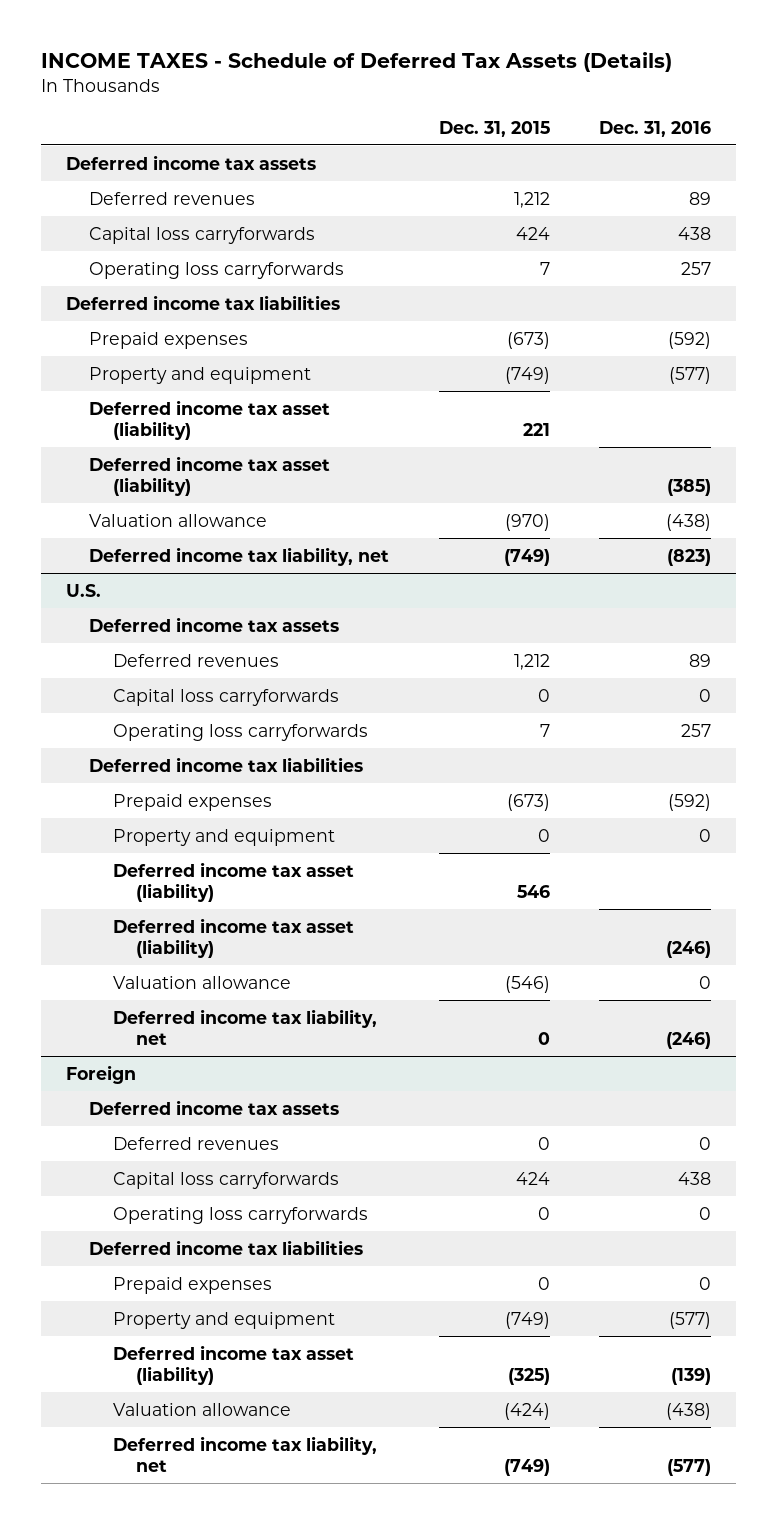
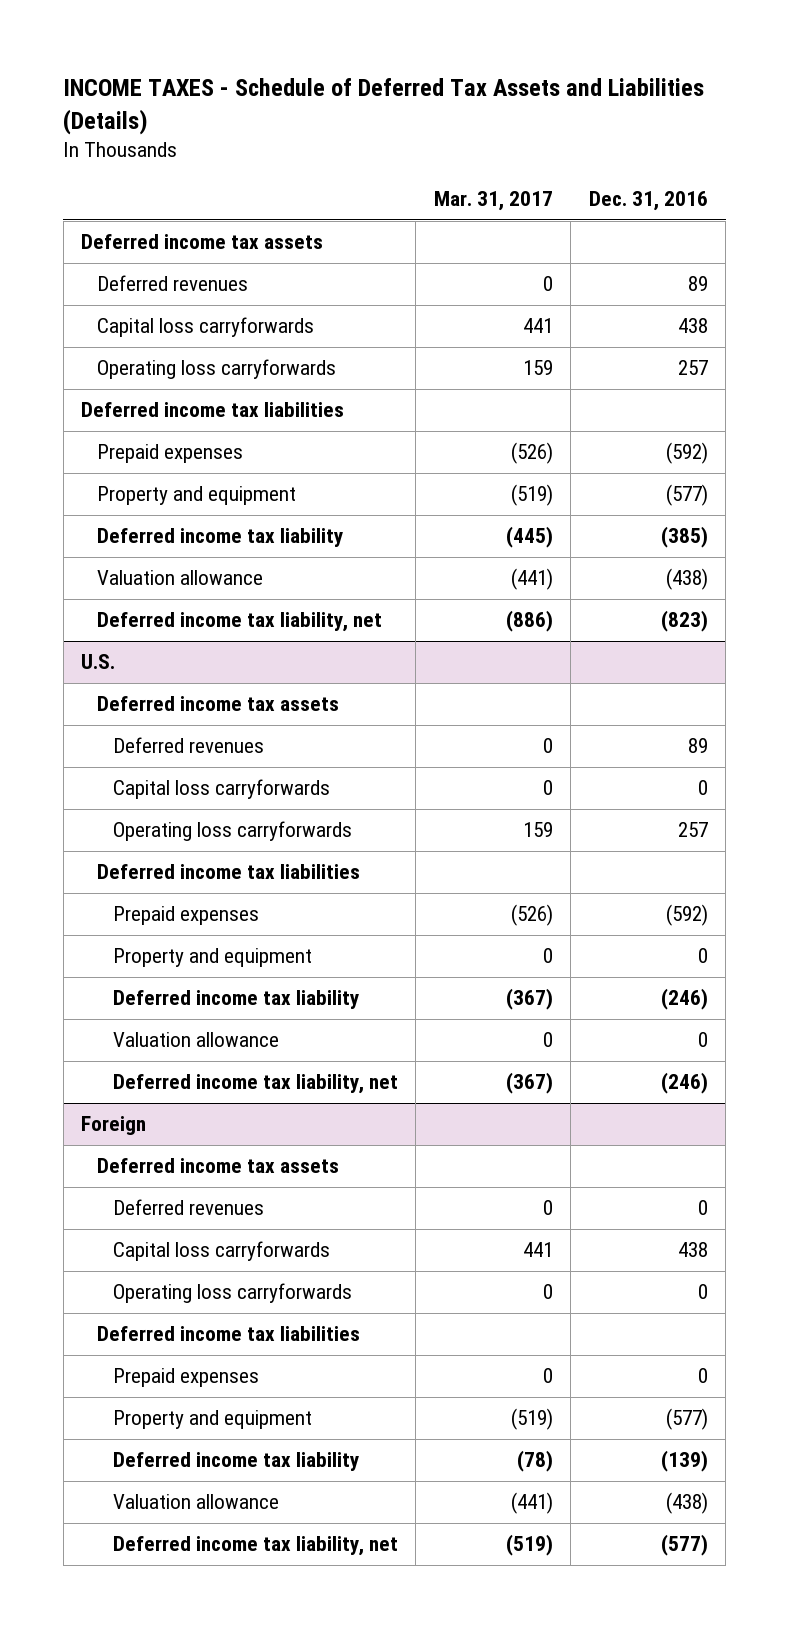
[40,52,672,73] INCOME TAXES - Schedule of Deferred Tax Assets (Details) -> [63,77,705,135] INCOME TAXES - Schedule of Deferred Tax Assets and Liabilities (Details)
[438,120,550,137] Dec. 31, 2015 -> none
none -> [433,191,553,212] Mar. 31, 2017
[89,399,331,440] Deferred income tax asset (liability) -> none
[89,455,331,496] Deferred income tax asset (liability) -> [96,528,343,548] Deferred income tax liability
[112,861,354,902] Deferred income tax asset (liability) -> none
[112,917,354,958] Deferred income tax asset (liability) -> [112,990,359,1010] Deferred income tax liability
[112,1344,354,1385] Deferred income tax asset (liability) -> [112,1452,359,1472] Deferred income tax liability

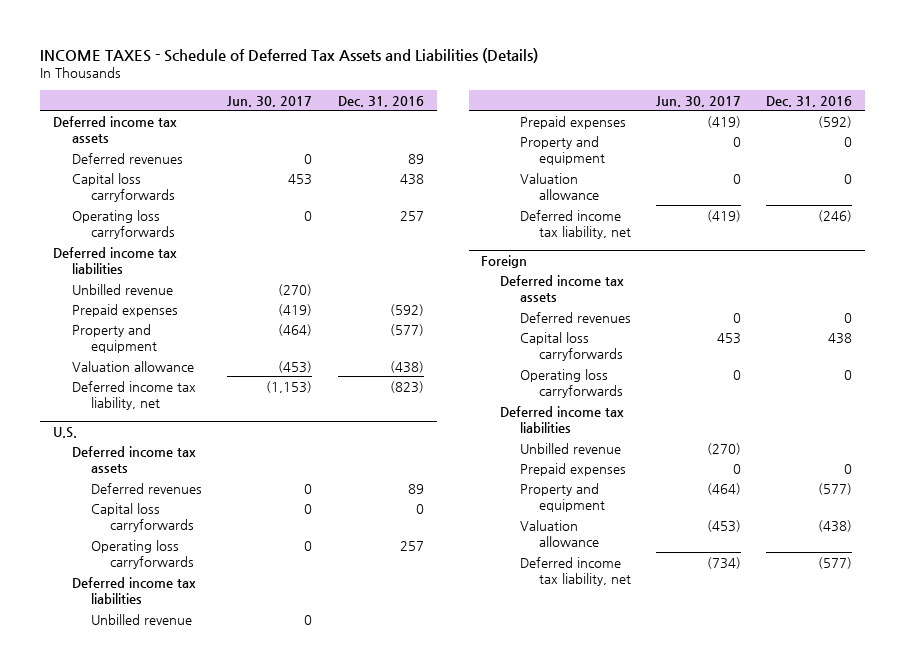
[433,191,553,212] Mar. 31, 2017 -> none
none -> [227,95,313,107] Jun. 30, 2017
none -> [71,283,173,295] Unbilled revenue
[96,528,343,548] Deferred income tax liability -> none
none -> [90,613,192,625] Unbilled revenue
[112,990,359,1010] Deferred income tax liability -> none
none -> [519,442,621,454] Unbilled revenue
[112,1452,359,1472] Deferred income tax liability -> none

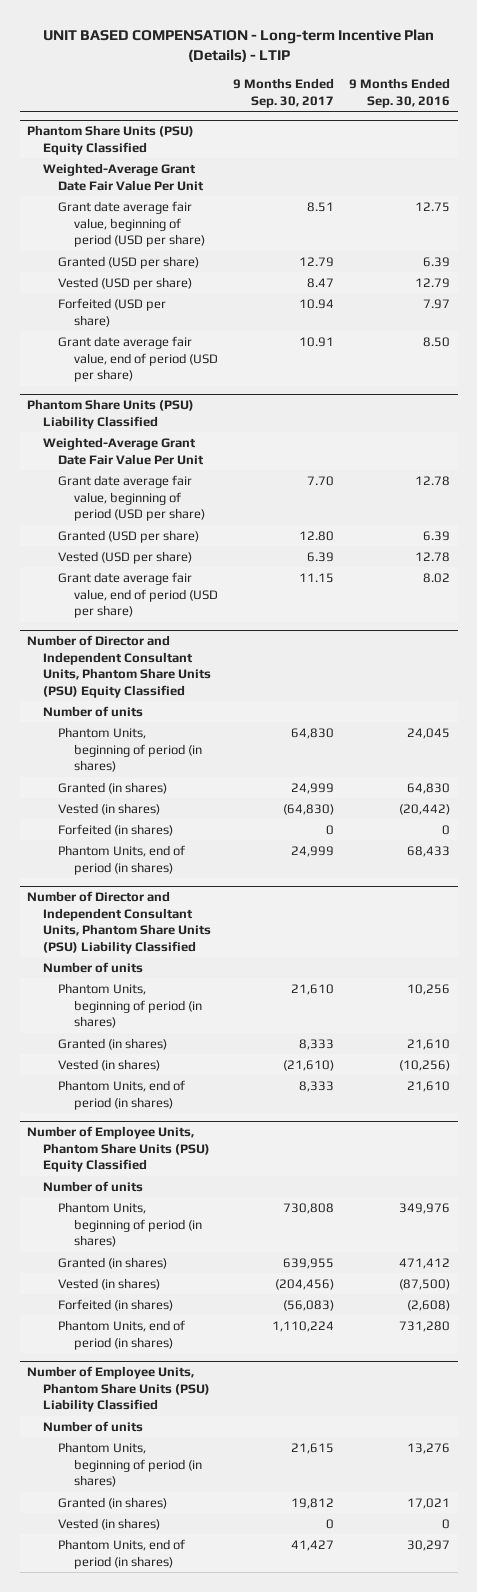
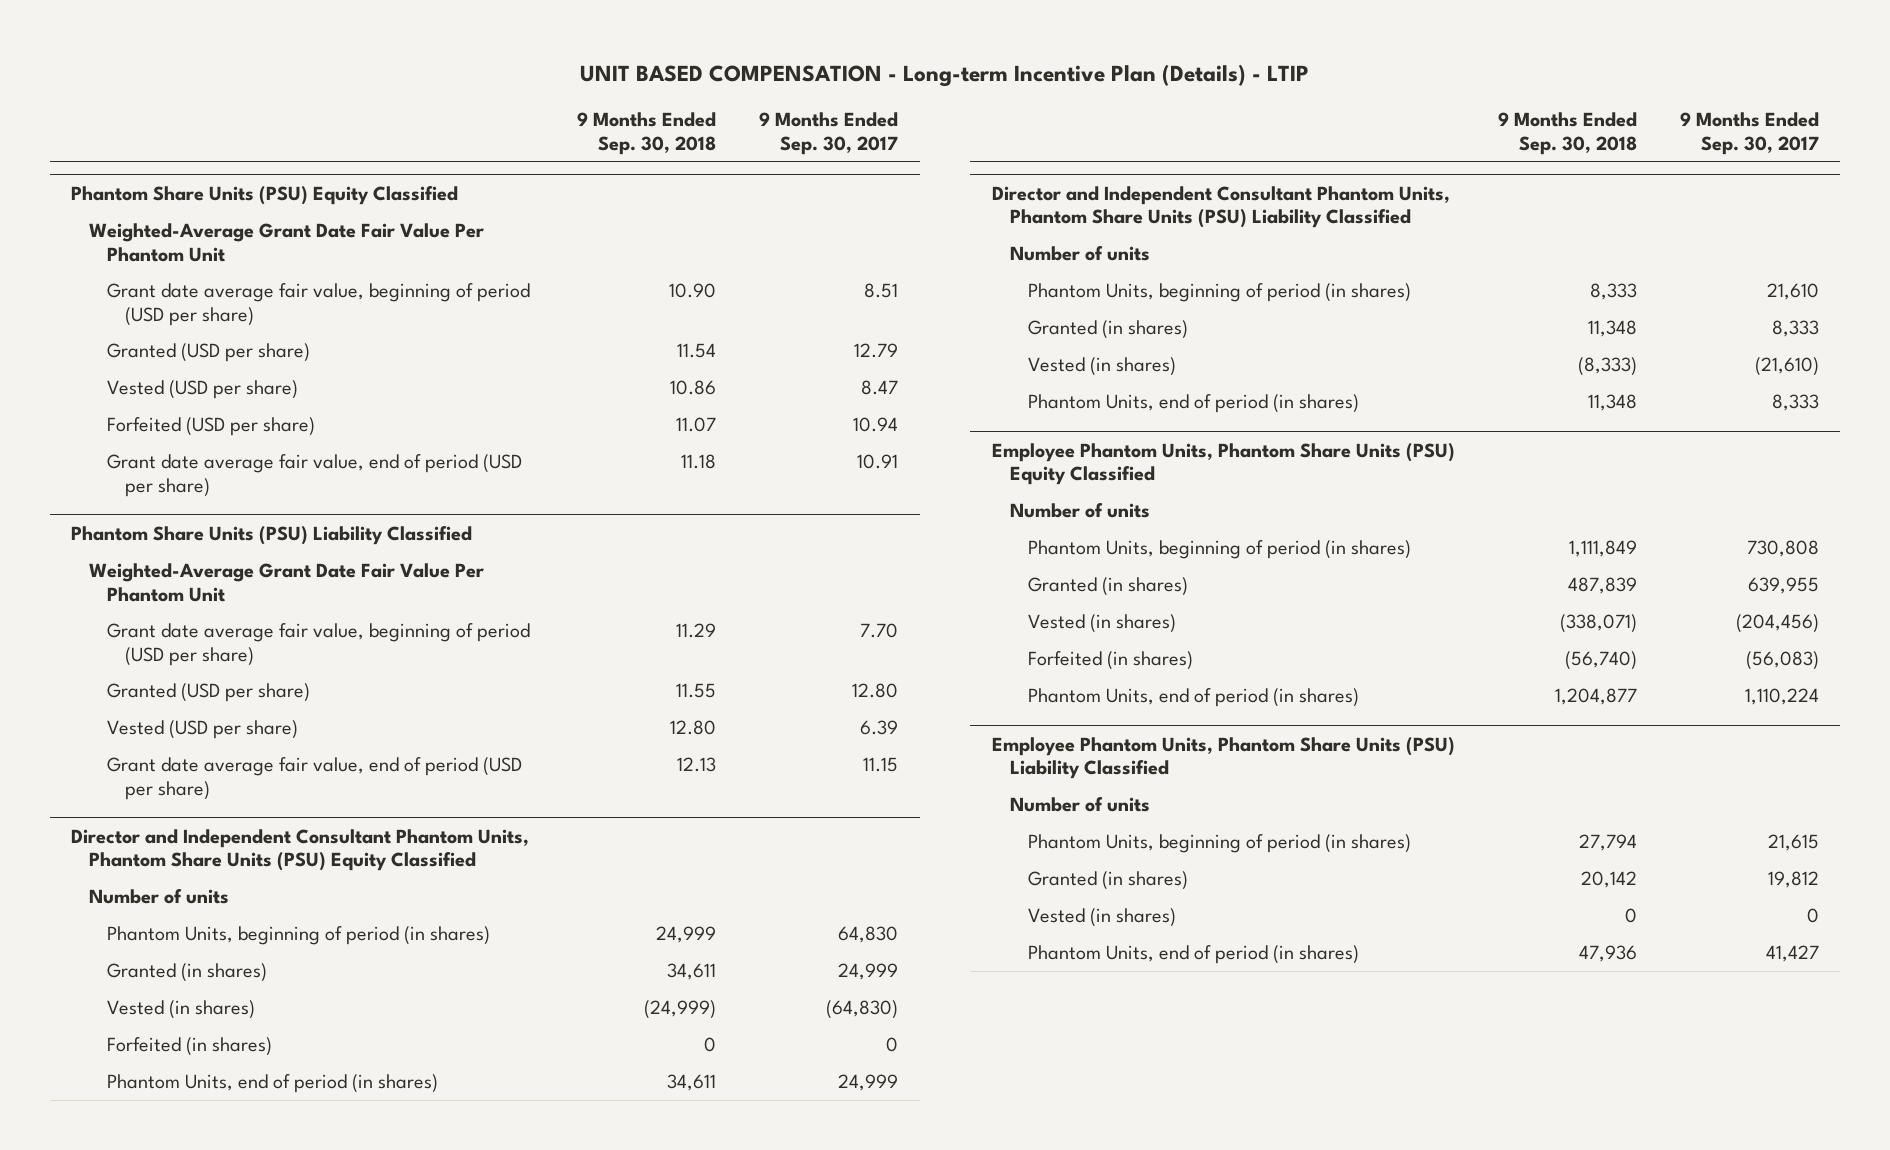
[349,78,451,109] 9 Months Ended Sep. 30, 2016 -> none
none -> [577,112,717,155] 9 Months Ended Sep. 30, 2018
[42,162,205,191] Weighted-Average Grant Date Fair Value Per Unit -> [89,223,485,262] Weighted-Average Grant Date Fair Value Per Phantom Unit
[42,436,205,465] Weighted-Average Grant Date Fair Value Per Unit -> [89,563,485,602] Weighted-Average Grant Date Fair Value Per Phantom Unit
[27,635,211,698] Number of Director and Independent Consultant Units, Phantom Share Units (PSU) Equity Classified -> [71,828,530,872] Director and Independent Consultant Phantom Units, Phantom Share Units (PSU) Equity Classified
[27,891,211,954] Number of Director and Independent Consultant Units, Phantom Share Units (PSU) Liability Classified -> [991,185,1450,229] Director and Independent Consultant Phantom Units, Phantom Share Units (PSU) Liability Classified
[27,1126,210,1173] Number of Employee Units, Phantom Share Units (PSU) Equity Classified -> [991,442,1455,486] Employee Phantom Units, Phantom Share Units (PSU) Equity Classified
[27,1366,210,1413] Number of Employee Units, Phantom Share Units (PSU) Liability Classified -> [991,736,1455,780] Employee Phantom Units, Phantom Share Units (PSU) Liability Classified

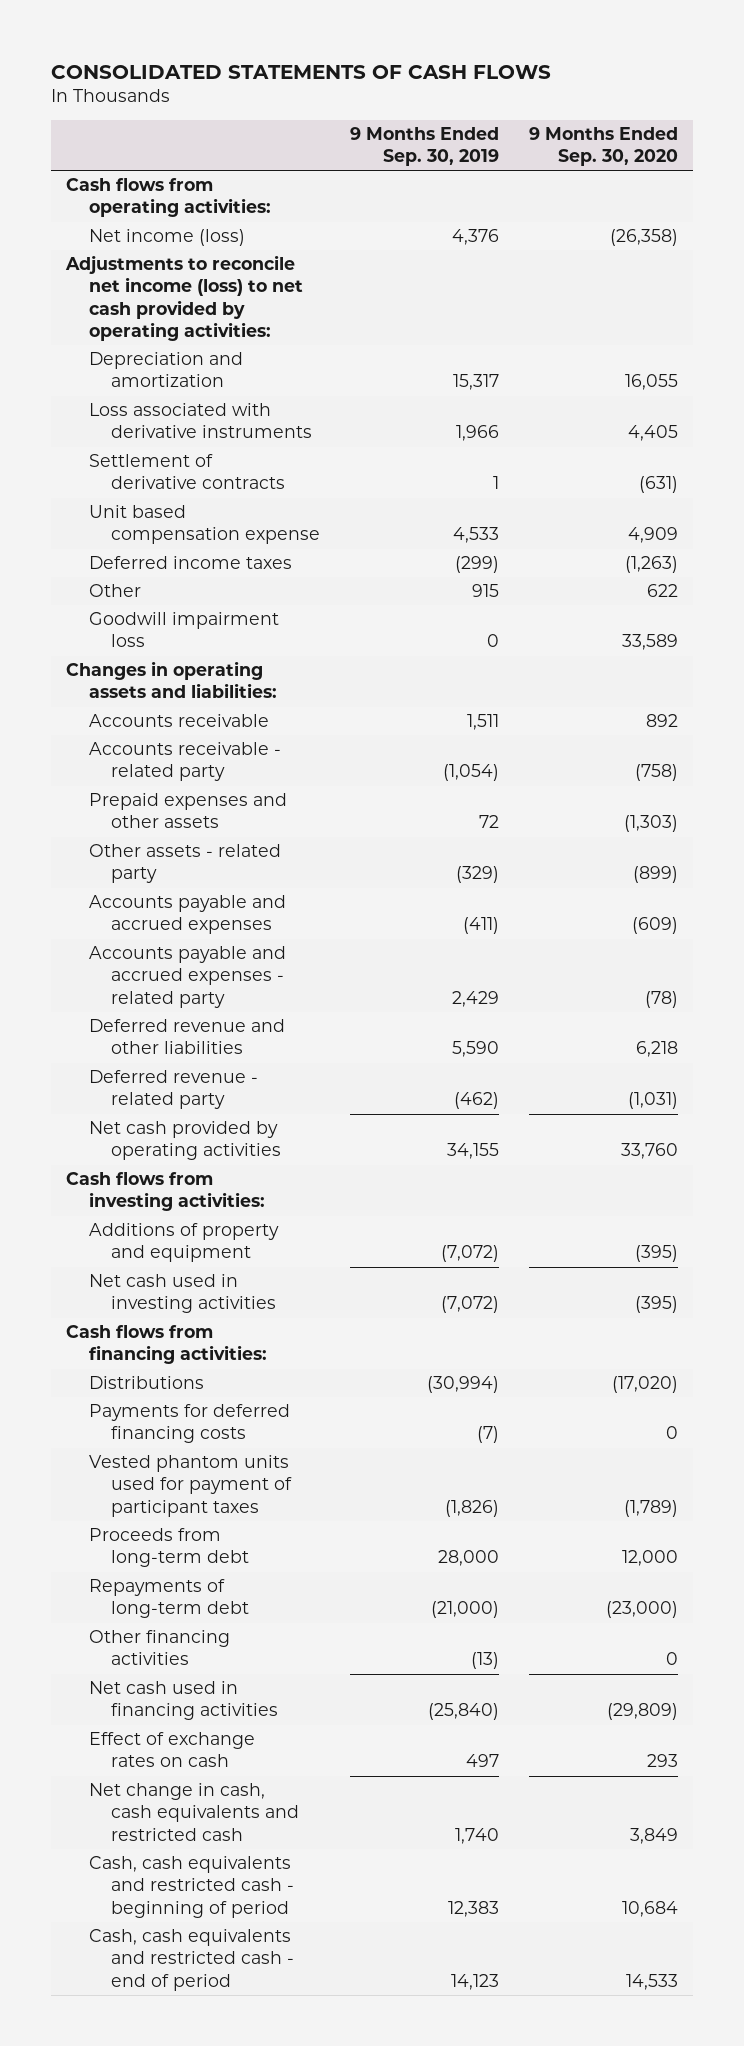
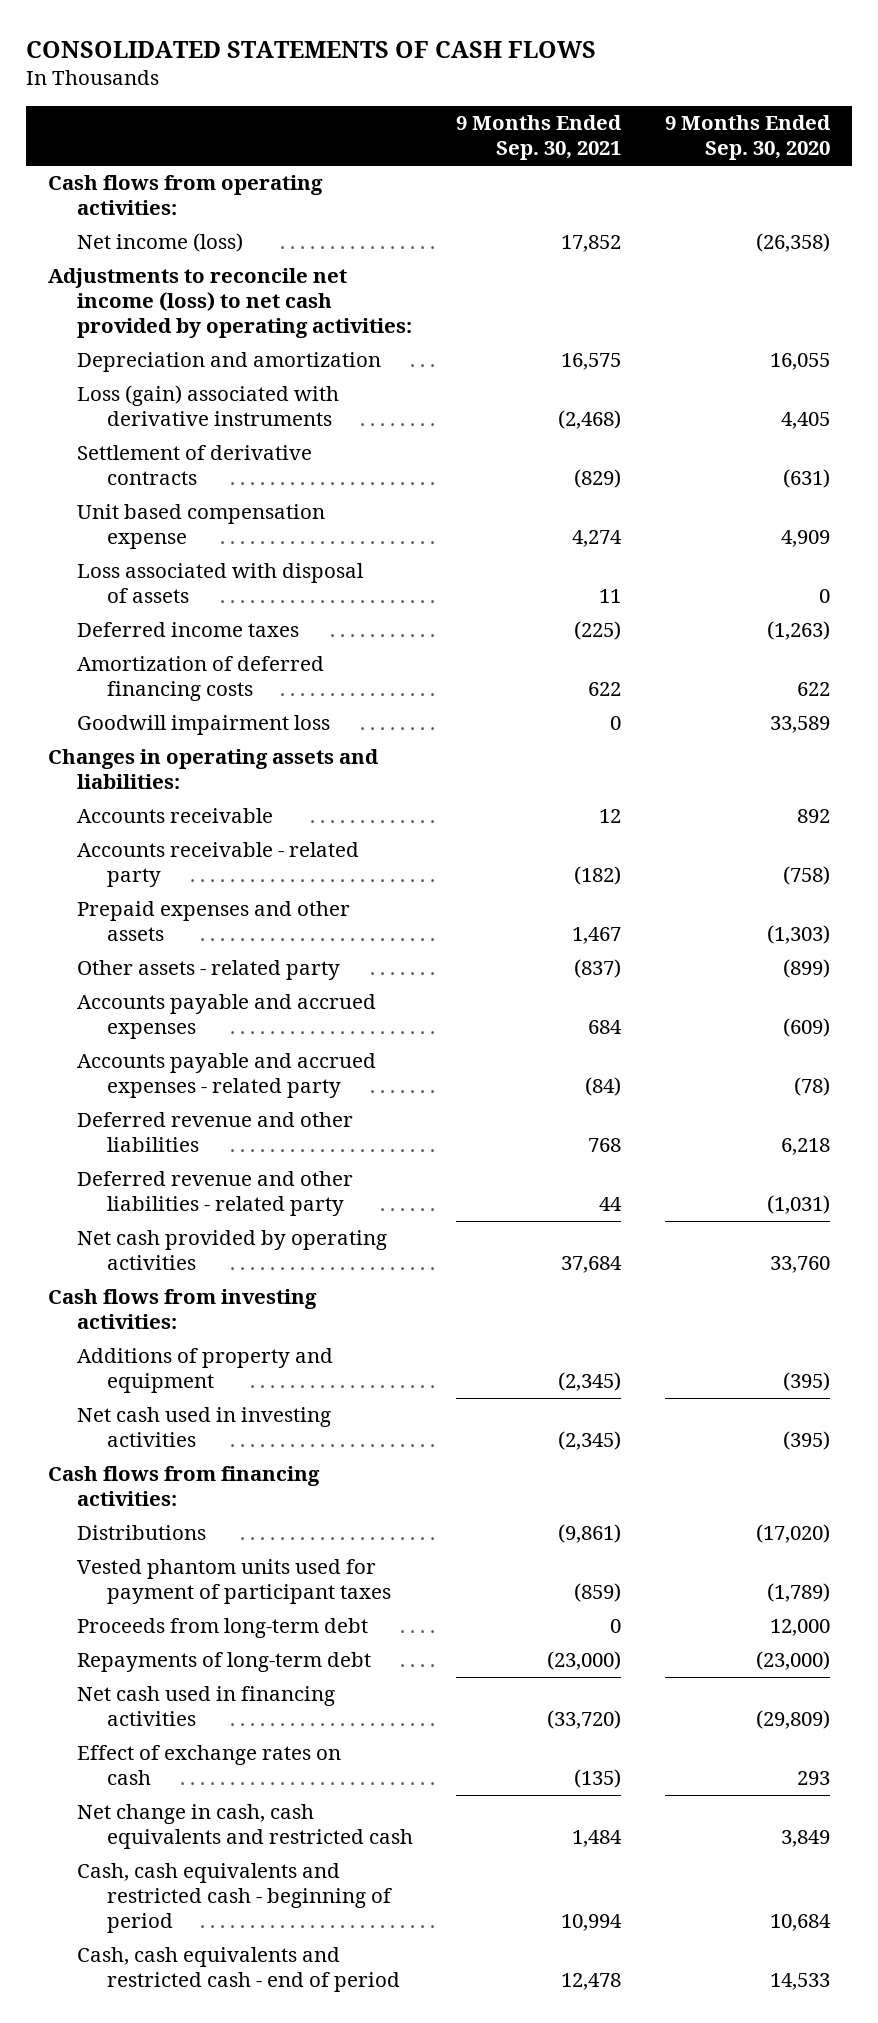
[349,127,499,167] 9 Months Ended Sep. 30, 2019 -> none
none -> [456,115,623,161] 9 Months Ended Sep. 30, 2021
[88,403,312,439] Loss associated with derivative instruments -> [77,385,340,427] Loss (gain) associated with derivative instruments
none -> [77,563,365,604] Loss associated with disposal of assets
[88,584,141,598] Other -> [77,656,325,702] Amortization of deferred financing costs
[88,1070,258,1110] Deferred revenue - related party -> [77,1171,354,1217] Deferred revenue and other liabilities - related party
[88,1404,290,1444] Payments for deferred financing costs -> none
[88,1630,230,1666] Other financing activities -> none

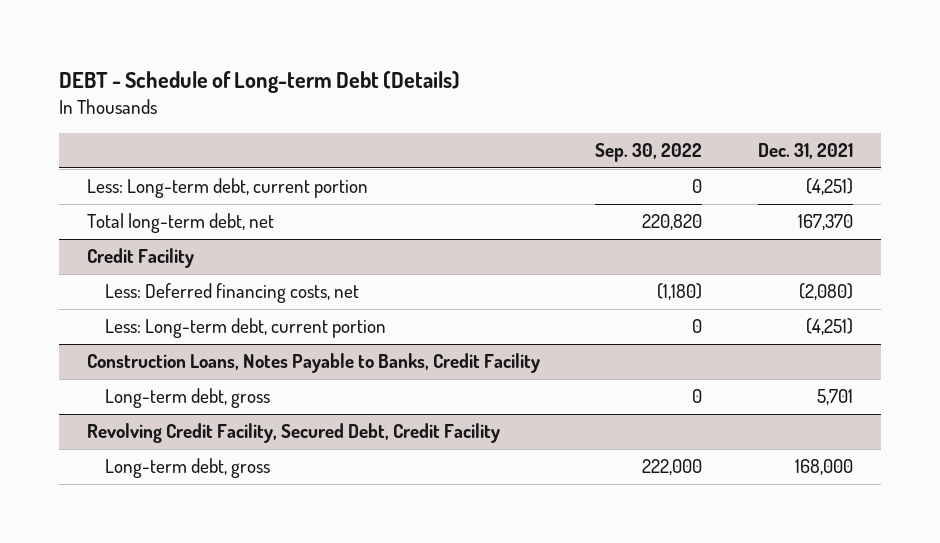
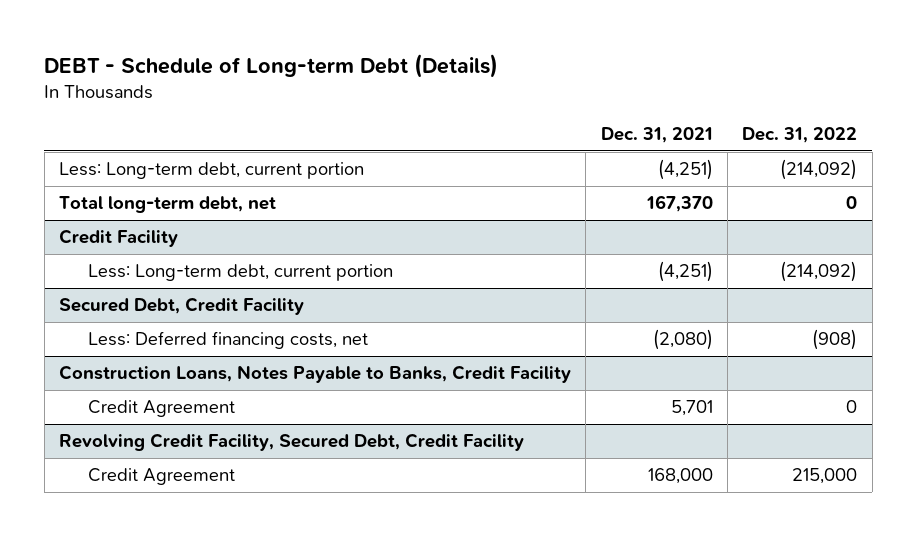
[595,143,703,163] Sep. 30, 2022 -> none
none -> [742,126,858,143] Dec. 31, 2022
[105,283,360,304] Less: Deferred financing costs, net -> none
none -> [59,297,305,316] Secured Debt, Credit Facility
none -> [88,331,369,350] Less: Deferred financing costs, net
[105,388,271,409] Long-term debt, gross -> [88,400,236,418] Credit Agreement
[105,458,271,479] Long-term debt, gross -> [88,468,236,486] Credit Agreement

